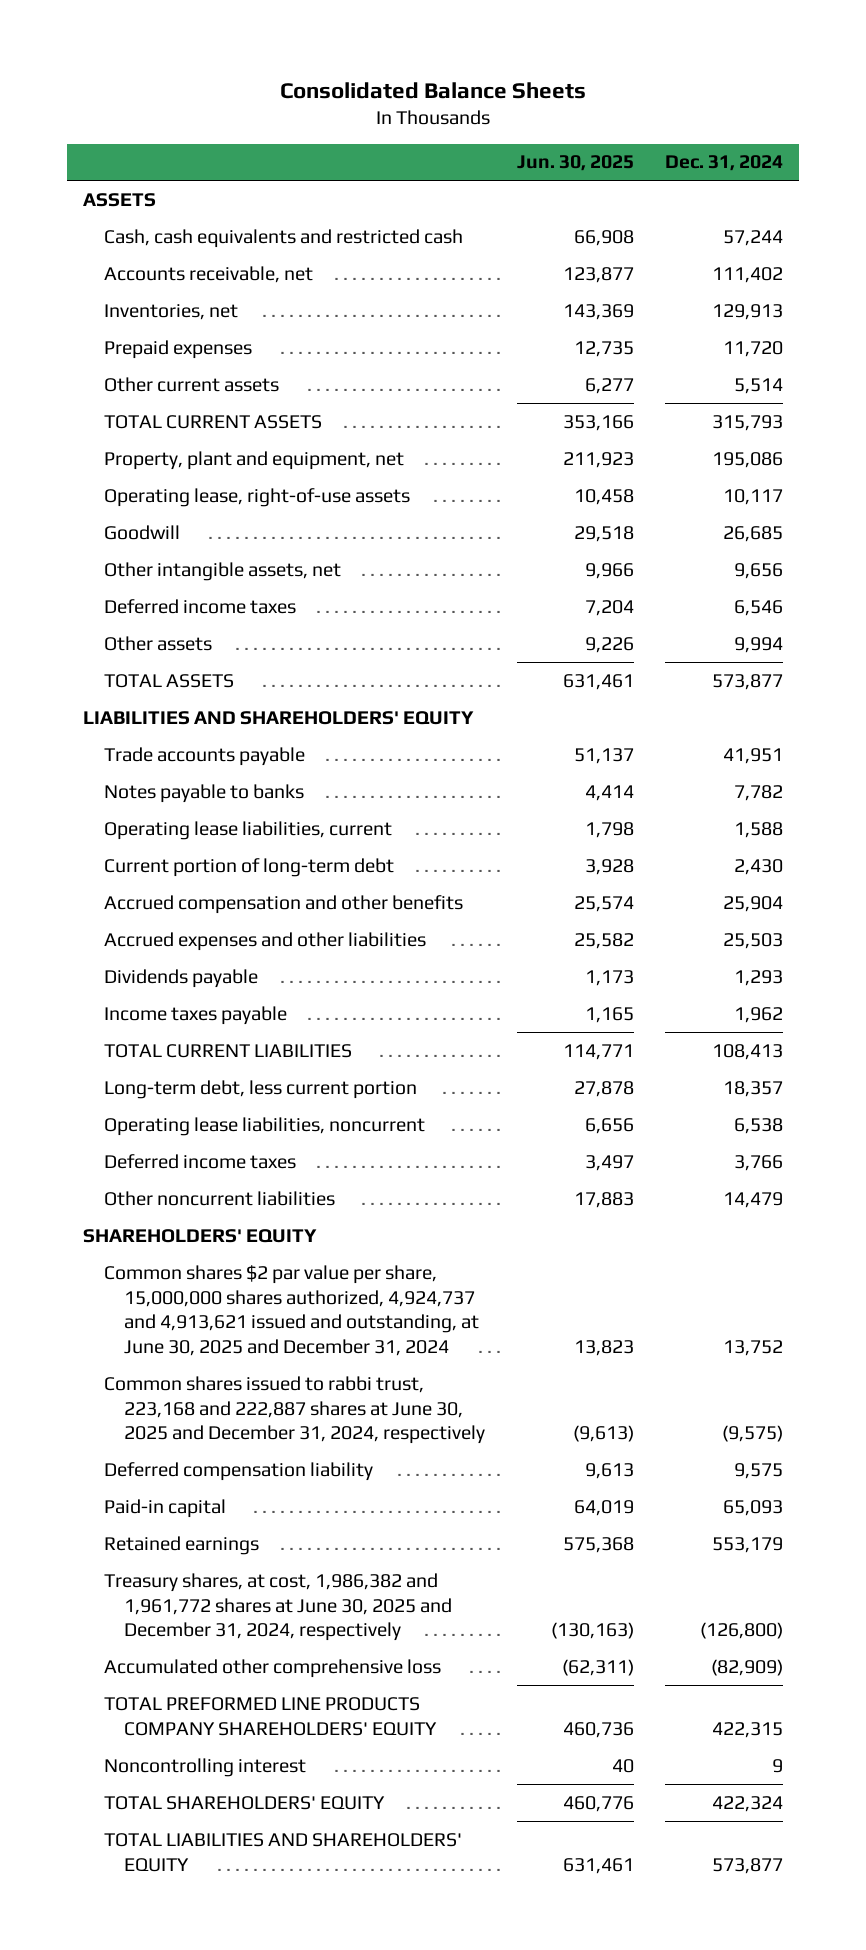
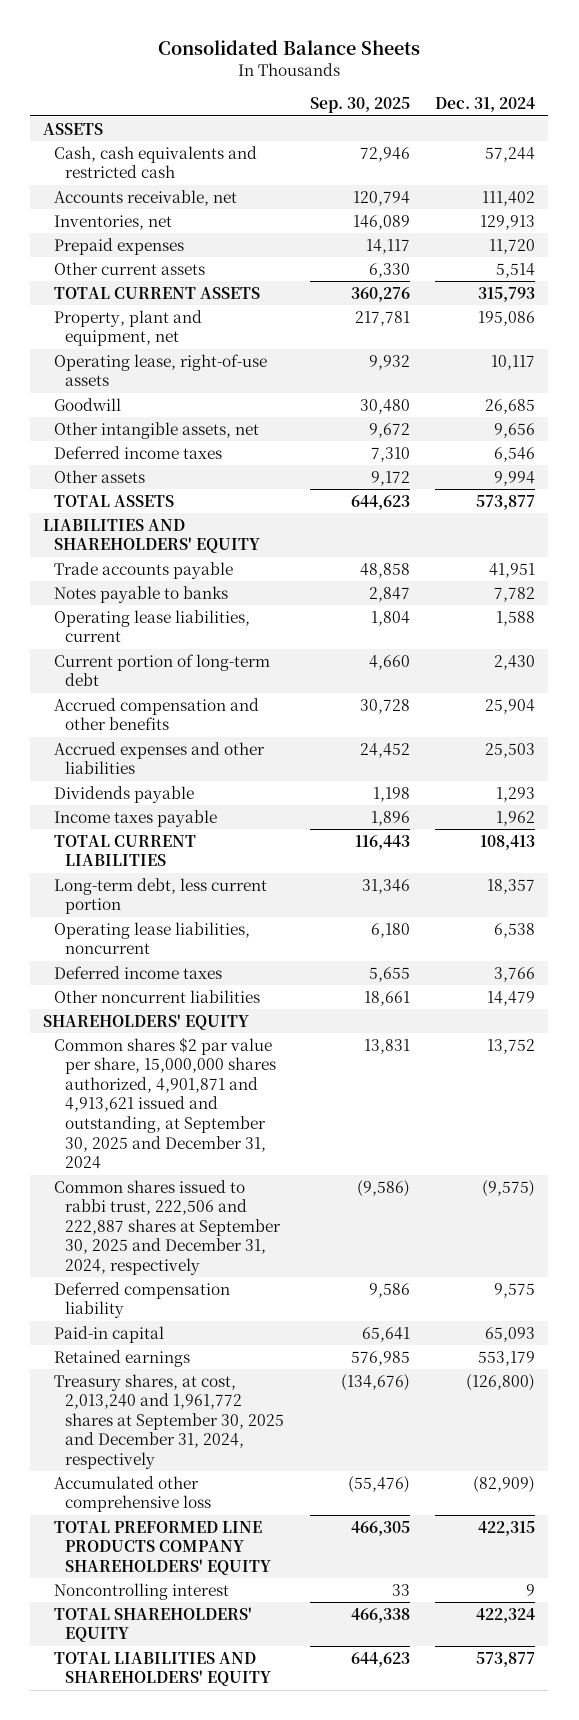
[516,155,634,172] Jun. 30, 2025 -> none
none -> [309,97,410,114] Sep. 30, 2025
[103,1264,480,1357] Common shares $2 par value per share, 15,000,000 shares authorized, 4,924,737 and 4,913,621 issued and outstanding, at June 30, 2025 and December 31, 2024 -> [54,1036,277,1170] Common shares $2 par value per share, 15,000,000 shares authorized, 4,901,871 and 4,913,621 issued and outstanding, at September 30, 2025 and December 31, 2024
[103,1375,486,1445] Common shares issued to rabbi trust, 223,168 and 222,887 shares at June 30, 2025 and December 31, 2024, respectively -> [54,1179,282,1276] Common shares issued to rabbi trust, 222,506 and 222,887 shares at September 30, 2025 and December 31, 2024, respectively
[103,1572,453,1642] Treasury shares, at cost, 1,986,382 and 1,961,772 shares at June 30, 2025 and December 31, 2024, respectively -> [54,1373,285,1470] Treasury shares, at cost, 2,013,240 and 1,961,772 shares at September 30, 2025 and December 31, 2024, respectively

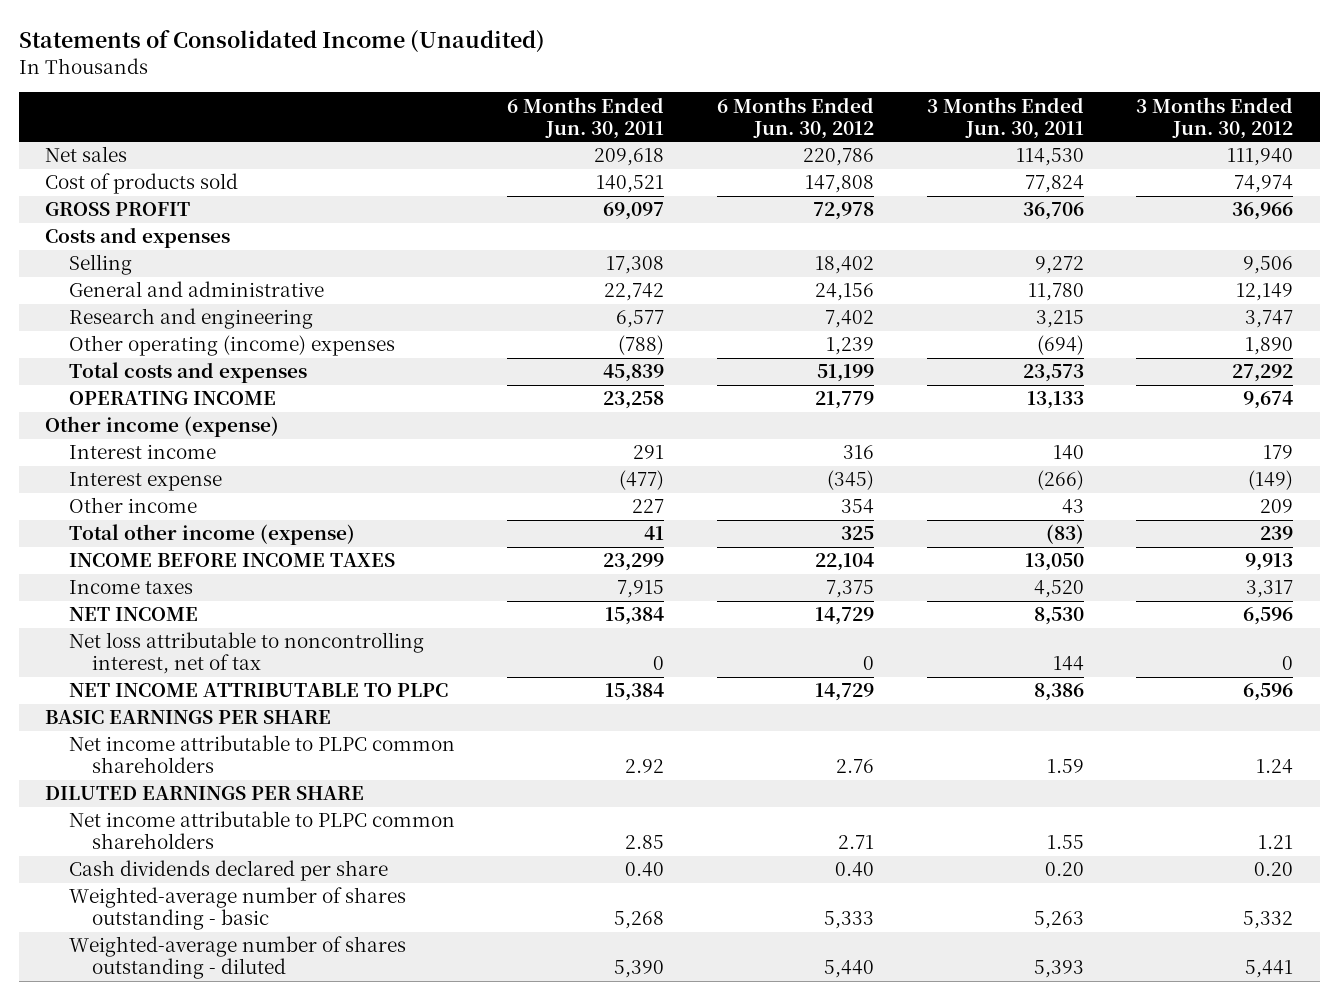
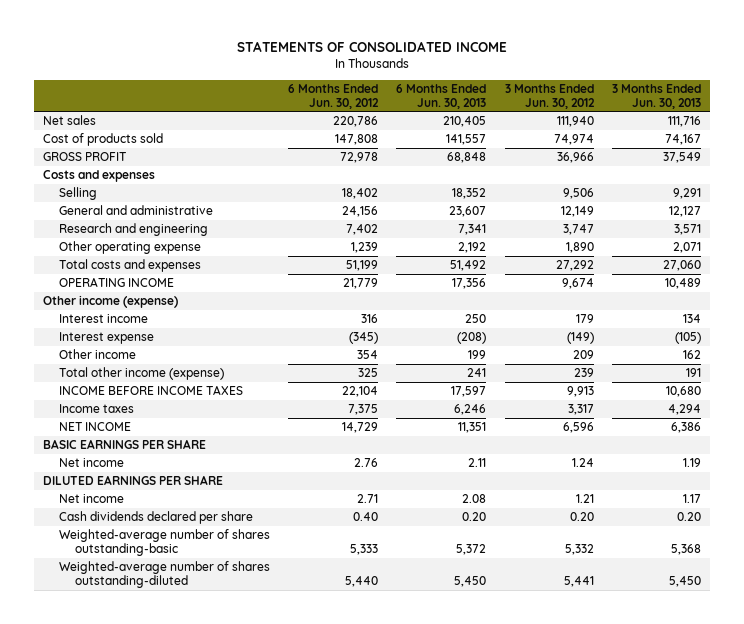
[18,29,545,53] Statements of Consolidated Income (Unaudited) -> [237,41,508,53] STATEMENTS OF CONSOLIDATED INCOME
[507,96,665,139] 6 Months Ended Jun. 30, 2011 -> none
[926,96,1084,139] 3 Months Ended Jun. 30, 2011 -> none
none -> [396,83,487,109] 6 Months Ended Jun. 30, 2013
none -> [612,83,702,109] 3 Months Ended Jun. 30, 2013
[68,335,395,357] Other operating (income) expenses -> [58,240,201,254] Other operating expense
[68,632,424,675] Net loss attributable to noncontrolling interest, net of tax -> none
[68,683,448,698] NET INCOME ATTRIBUTABLE TO PLPC -> none
[68,735,455,774] Net income attributable to PLPC common shareholders -> [58,457,124,467] Net income
[68,811,455,850] Net income attributable to PLPC common shareholders -> [58,493,124,503] Net income
[68,887,406,931] Weighted-average number of shares outstanding - basic -> [58,528,270,557] Weighted-average number of shares outstanding-basic
[68,936,406,980] Weighted-average number of shares outstanding - diluted -> [58,560,270,589] Weighted-average number of shares outstanding-diluted

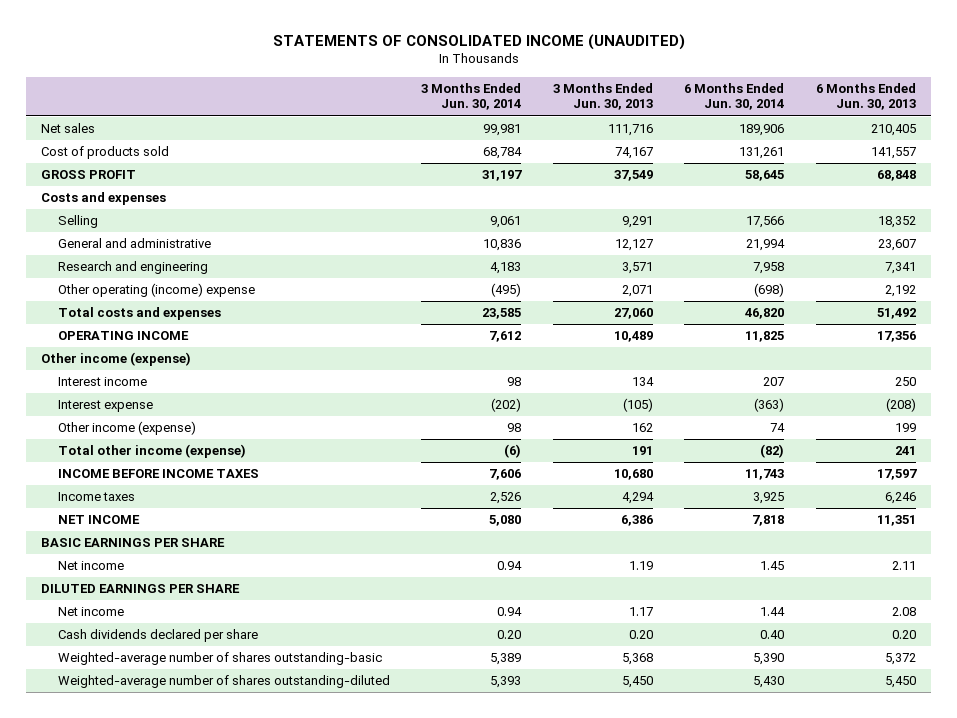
[237,41,508,53] STATEMENTS OF CONSOLIDATED INCOME -> [272,33,685,50] STATEMENTS OF CONSOLIDATED INCOME (UNAUDITED)
[288,83,380,109] 6 Months Ended Jun. 30, 2012 -> none
[504,83,595,109] 3 Months Ended Jun. 30, 2012 -> none
none -> [421,82,522,111] 3 Months Ended Jun. 30, 2014
none -> [684,82,785,111] 6 Months Ended Jun. 30, 2014
[58,240,201,254] Other operating expense -> [58,283,256,298] Other operating (income) expense
[58,348,136,359] Other income -> [58,421,197,436] Other income (expense)

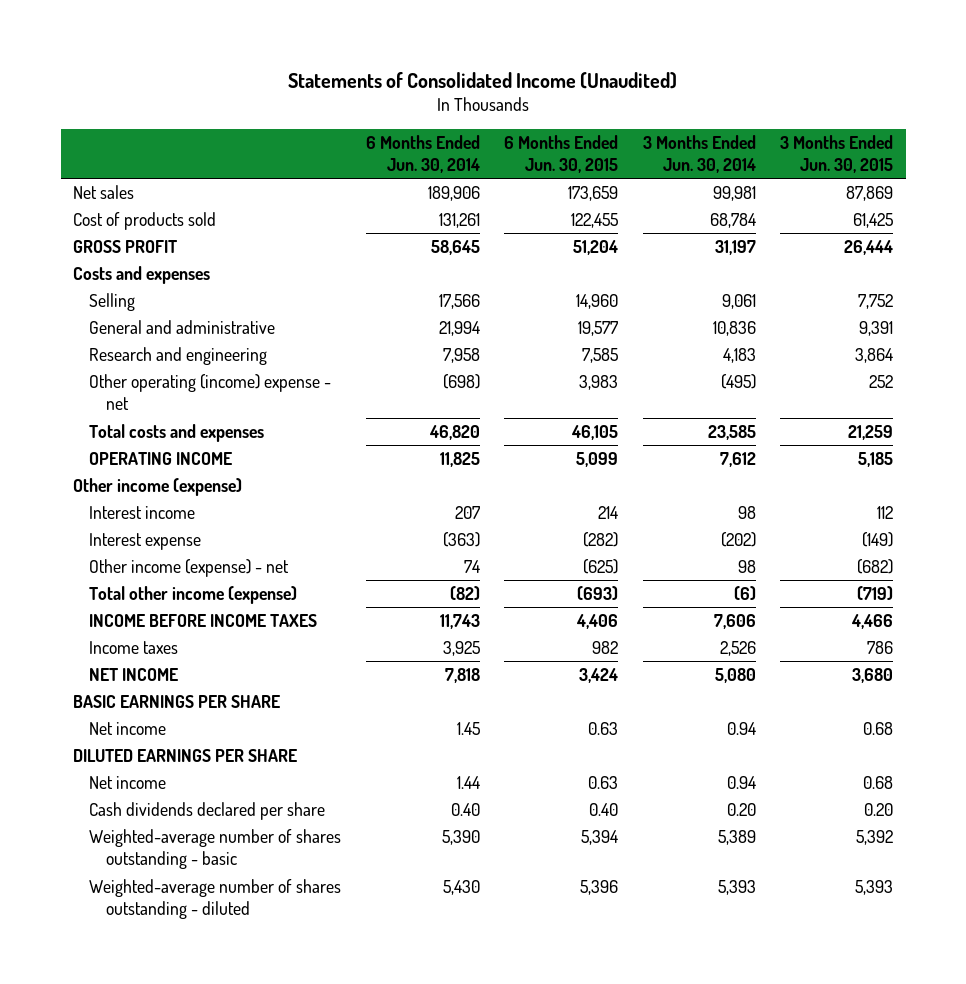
[272,33,685,50] STATEMENTS OF CONSOLIDATED INCOME (UNAUDITED) -> [288,71,678,89] Statements of Consolidated Income (Unaudited)
[552,82,653,111] 3 Months Ended Jun. 30, 2013 -> none
[815,82,916,111] 6 Months Ended Jun. 30, 2013 -> none
none -> [504,134,619,174] 6 Months Ended Jun. 30, 2015
none -> [780,134,894,174] 3 Months Ended Jun. 30, 2015
[58,283,256,298] Other operating (income) expense -> [89,373,332,411] Other operating (income) expense - net
[58,421,197,436] Other income (expense) -> [89,558,290,577] Other income (expense) - net
[58,652,383,666] Weighted-average number of shares outstanding-basic -> [89,828,342,870] Weighted-average number of shares outstanding - basic
[58,675,391,689] Weighted-average number of shares outstanding-diluted -> [89,878,342,920] Weighted-average number of shares outstanding - diluted

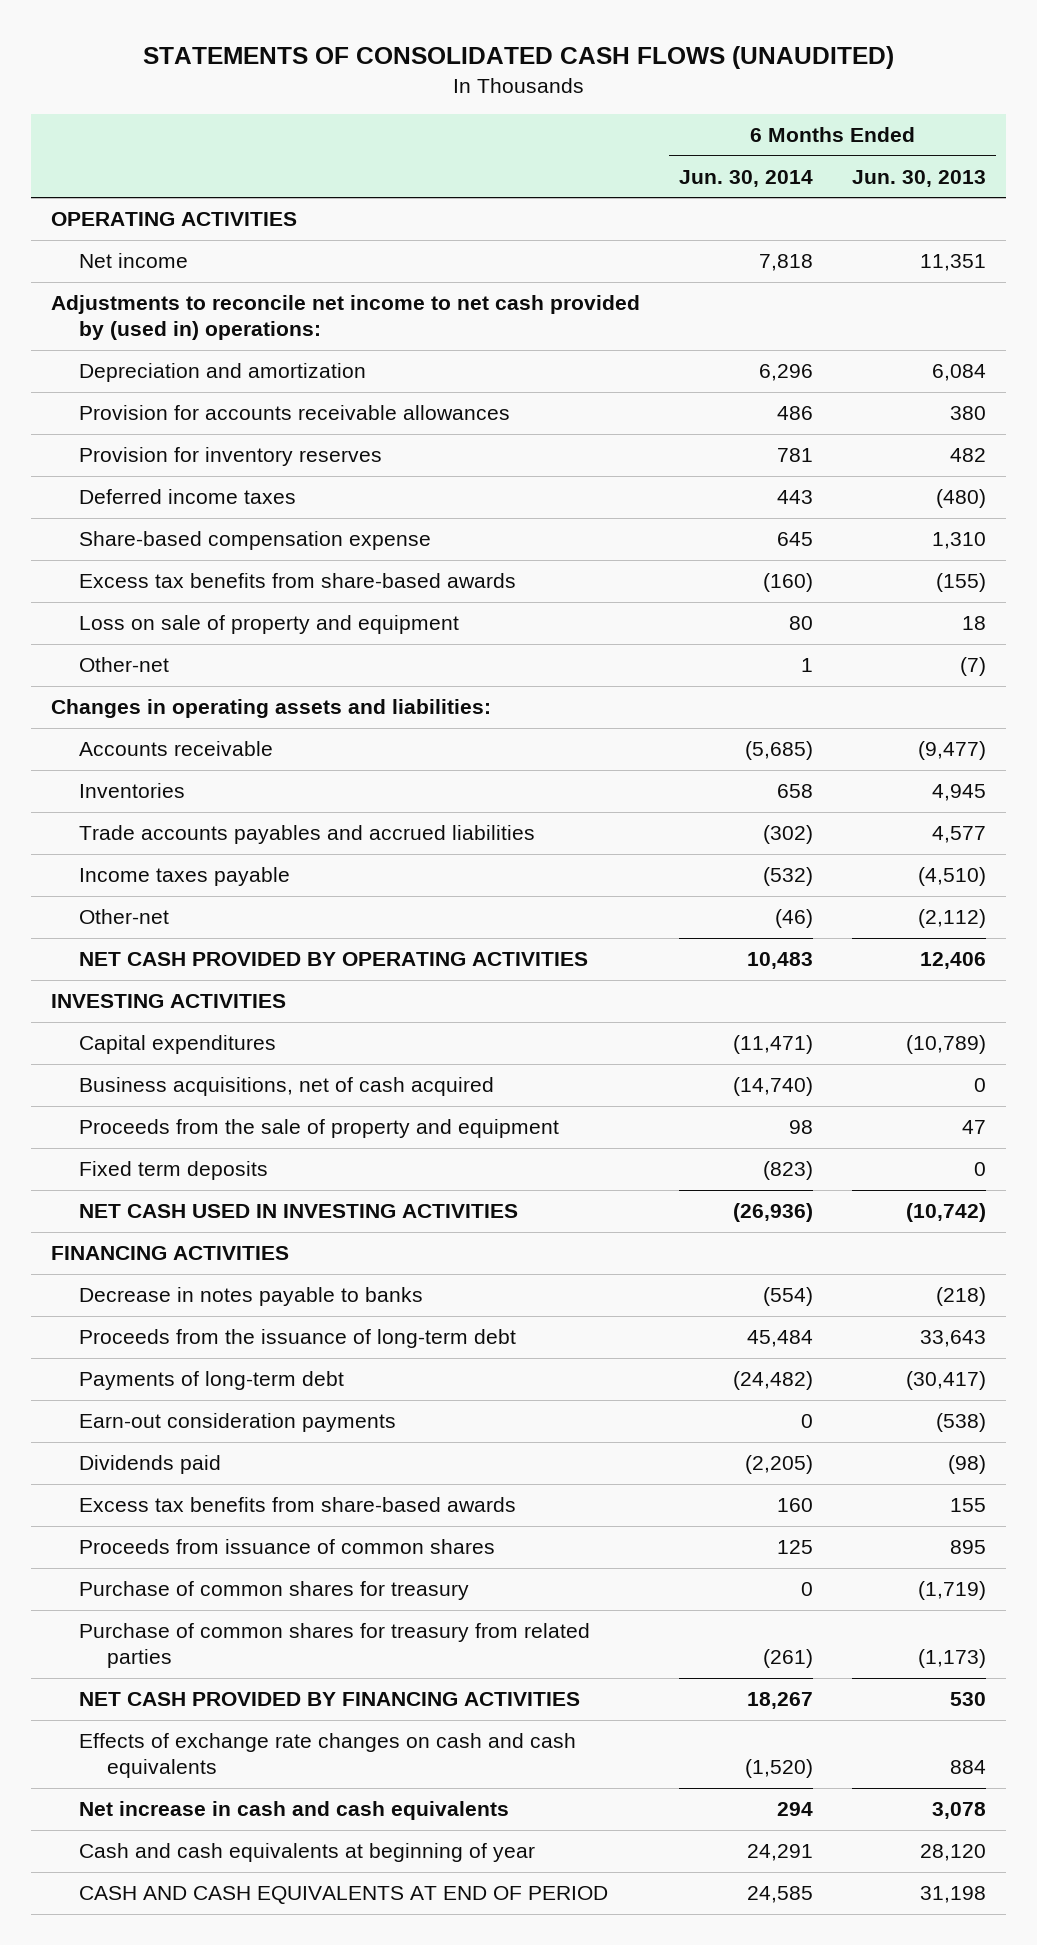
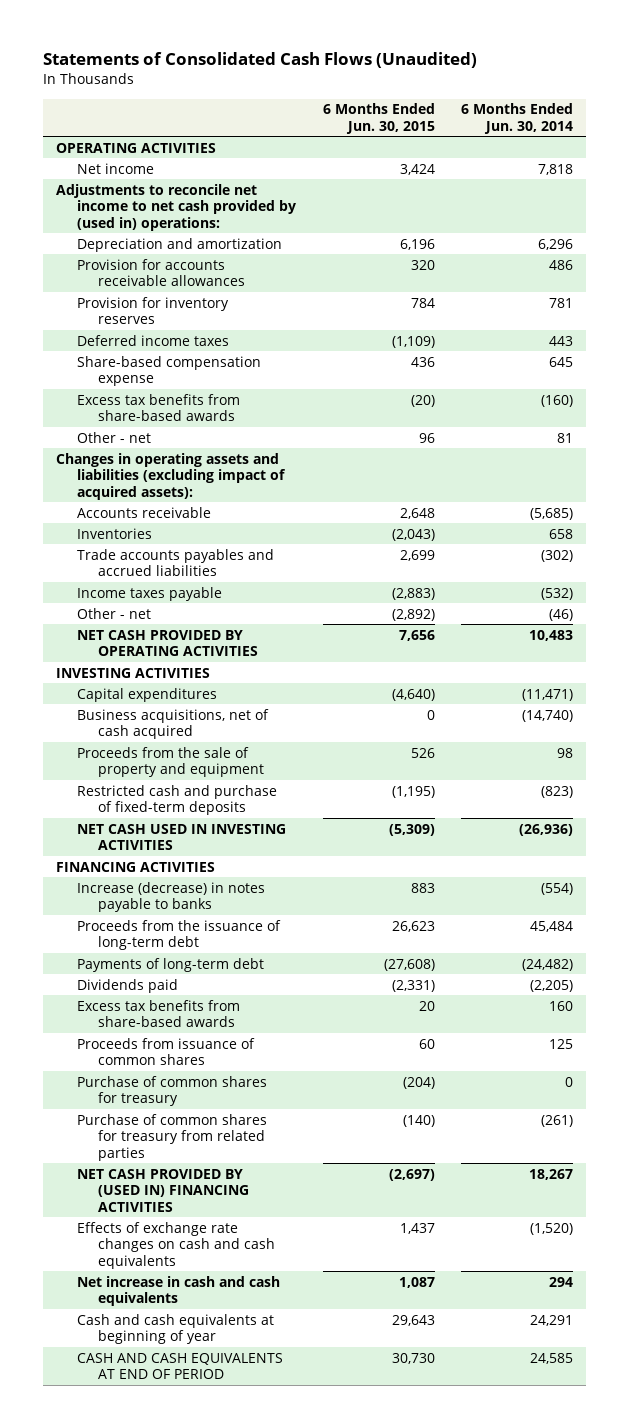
[142,46,894,70] STATEMENTS OF CONSOLIDATED CASH FLOWS (UNAUDITED) -> [43,52,478,69] Statements of Consolidated Cash Flows (Unaudited)
[852,169,987,187] Jun. 30, 2013 -> none
none -> [322,103,435,134] 6 Months Ended Jun. 30, 2015
[79,615,460,635] Loss on sale of property and equipment -> none
[79,657,170,673] Other-net -> [77,431,152,443] Other - net
[801,658,814,673] 1 -> [556,432,573,443] 81
[50,699,491,719] Changes in operating assets and liabilities: -> [56,452,287,500] Changes in operating assets and liabilities (excluding impact of acquired assets):
[79,909,170,925] Other-net -> [77,607,152,619] Other - net
[79,1161,269,1181] Fixed term deposits -> [77,784,278,816] Restricted cash and purchase of fixed-term deposits
[79,1287,424,1307] Decrease in notes payable to banks -> [77,881,266,913] Increase (decrease) in notes payable to banks
[79,1413,397,1433] Earn-out consideration payments -> none
[79,1692,581,1707] NET CASH PROVIDED BY FINANCING ACTIVITIES -> [77,1168,249,1212] NET CASH PROVIDED BY (USED IN) FINANCING ACTIVITIES

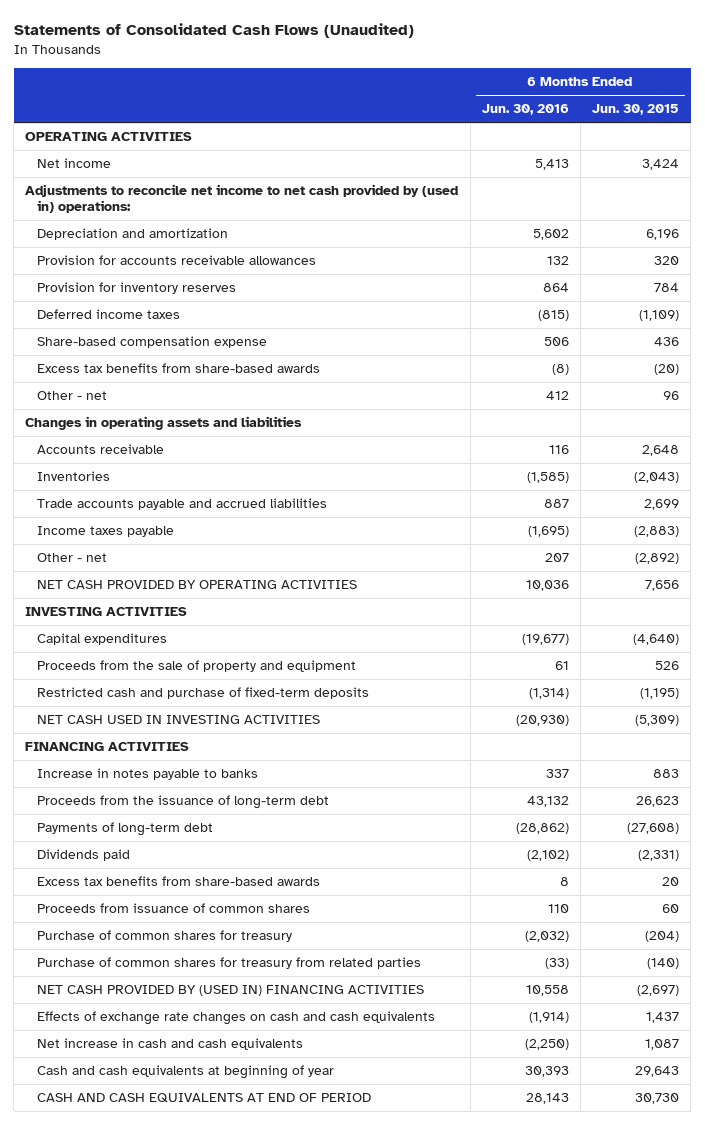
[460,103,573,134] 6 Months Ended Jun. 30, 2014 -> none
none -> [481,104,569,116] Jun. 30, 2016
[56,452,287,500] Changes in operating assets and liabilities (excluding impact of acquired assets): -> [25,416,303,431] Changes in operating assets and liabilities
[77,548,275,577] Trade accounts payables and accrued liabilities -> [36,498,327,511] Trade accounts payable and accrued liabilities
[77,708,270,740] Business acquisitions, net of cash acquired -> none
[77,881,266,913] Increase (decrease) in notes payable to banks -> [36,768,258,781] Increase in notes payable to banks

